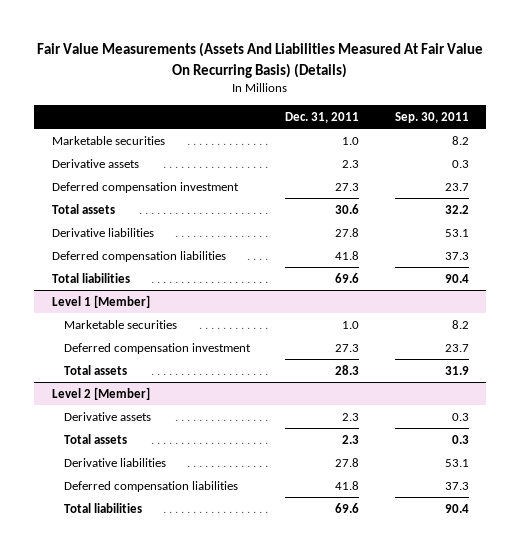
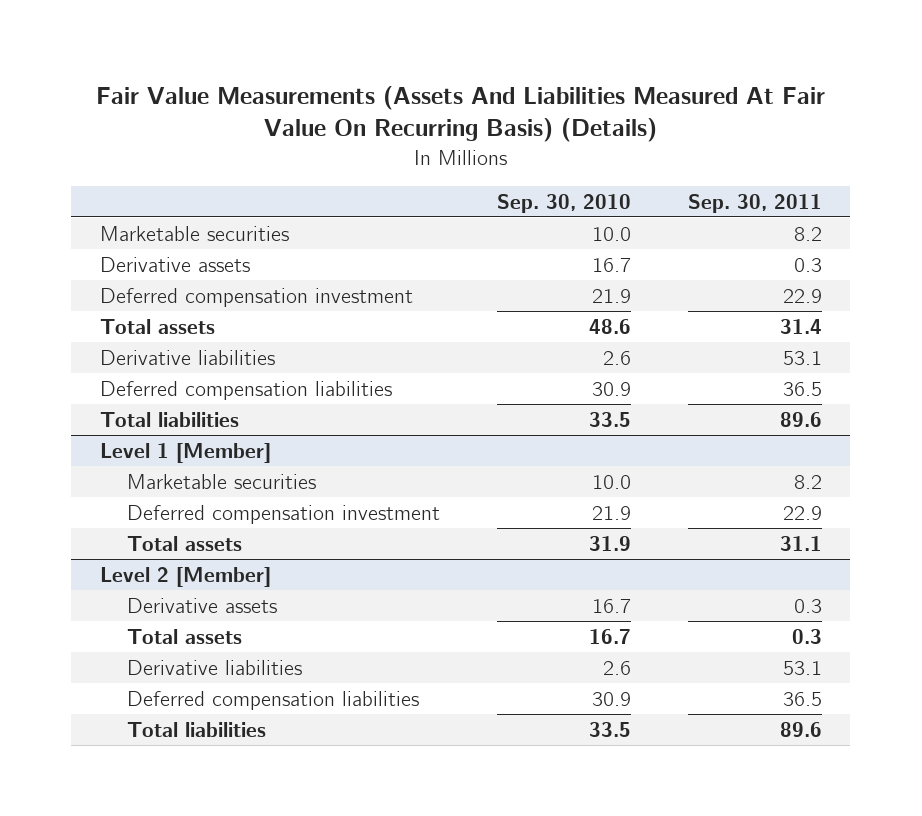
[285,112,360,124] Dec. 31, 2011 -> none
none -> [496,193,631,213] Sep. 30, 2010
[444,182,469,191] 23.7 -> [782,288,822,303] 22.9
[444,204,469,214] 32.2 -> [779,318,822,334] 31.4
[444,251,469,260] 37.3 -> [782,381,822,396] 36.5
[444,273,469,283] 90.4 -> [779,411,822,427] 89.6
[444,343,469,352] 23.7 -> [782,505,822,520] 22.9
[444,365,469,375] 31.9 -> [779,535,822,551] 31.1
[444,481,469,490] 37.3 -> [782,691,822,706] 36.5
[444,503,469,513] 90.4 -> [779,721,822,737] 89.6

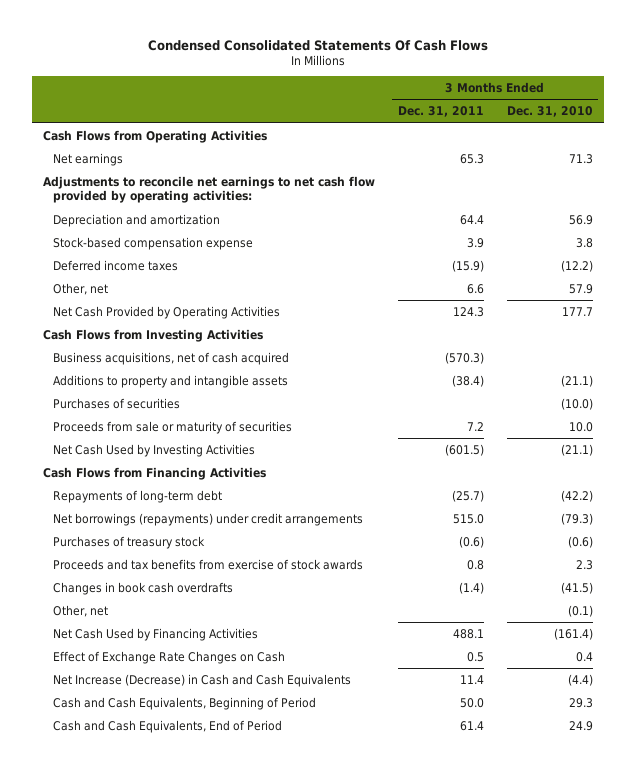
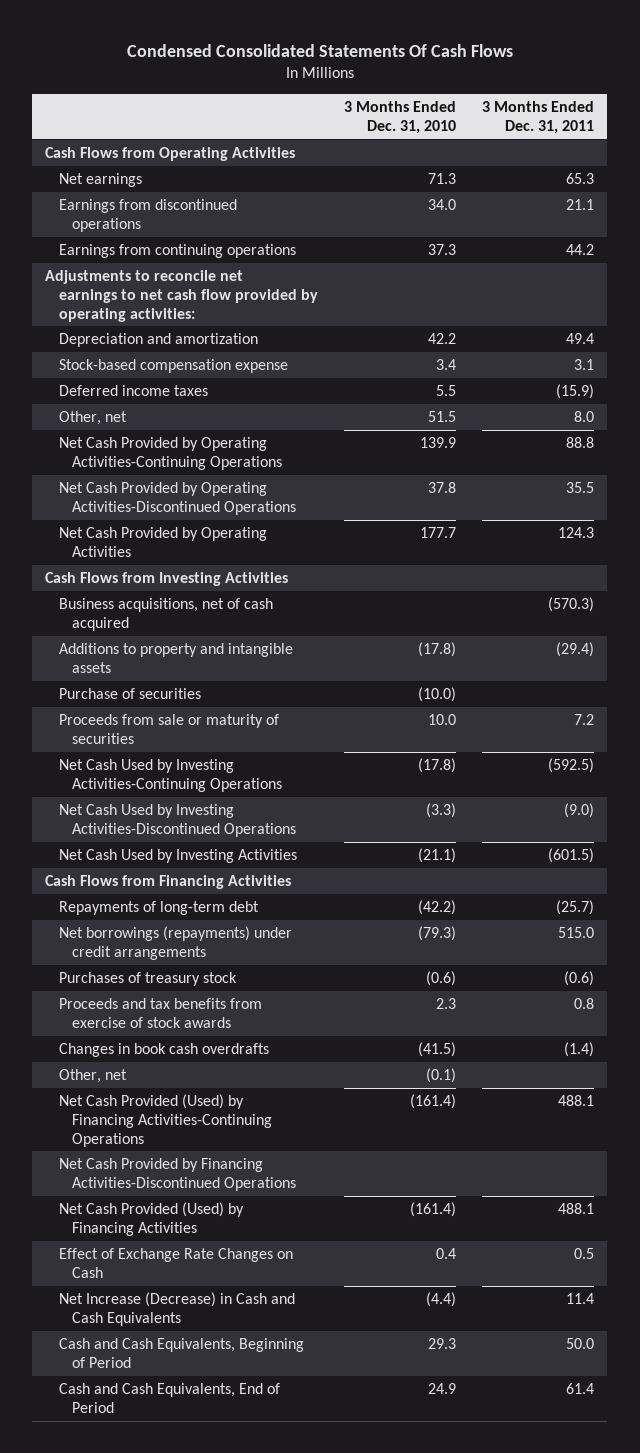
none -> [58,199,237,232] Earnings from discontinued operations
none -> [58,244,296,259] Earnings from continuing operations
[459,214,484,225] 64.4 -> [566,333,595,345] 49.4
[568,214,593,225] 56.9 -> [427,333,456,345] 42.2
[466,237,484,248] 3.9 -> [574,359,595,371] 3.1
[575,237,593,248] 3.8 -> [435,359,456,371] 3.4
[560,259,593,272] (12.2) -> [435,385,456,397] 5.5
[466,283,484,294] 6.6 -> [574,411,595,423] 8.0
[568,283,593,294] 57.9 -> [427,411,456,423] 51.5
none -> [58,437,283,470] Net Cash Provided by Operating Activities-Continuing Operations
none -> [58,482,297,515] Net Cash Provided by Operating Activities-Discontinued Operations
[451,374,484,387] (38.4) -> [556,642,595,658] (29.4)
[560,374,593,387] (21.1) -> [417,642,456,658] (17.8)
[52,397,180,409] Purchases of securities -> [58,688,201,700] Purchase of securities
none -> [58,759,283,792] Net Cash Used by Investing Activities-Continuing Operations
none -> [58,804,297,837] Net Cash Used by Investing Activities-Discontinued Operations
none -> [58,1094,273,1147] Net Cash Provided (Used) by Financing Activities-Continuing Operations
none -> [58,1158,297,1191] Net Cash Provided by Financing Activities-Discontinued Operations
[52,627,258,641] Net Cash Used by Financing Activities -> [58,1202,244,1236] Net Cash Provided (Used) by Financing Activities

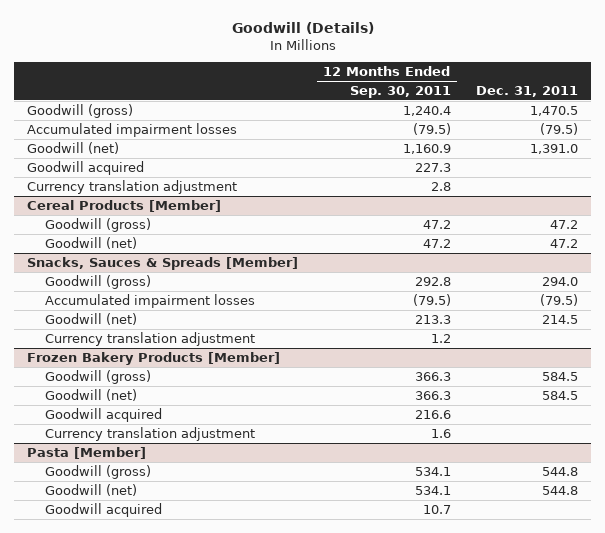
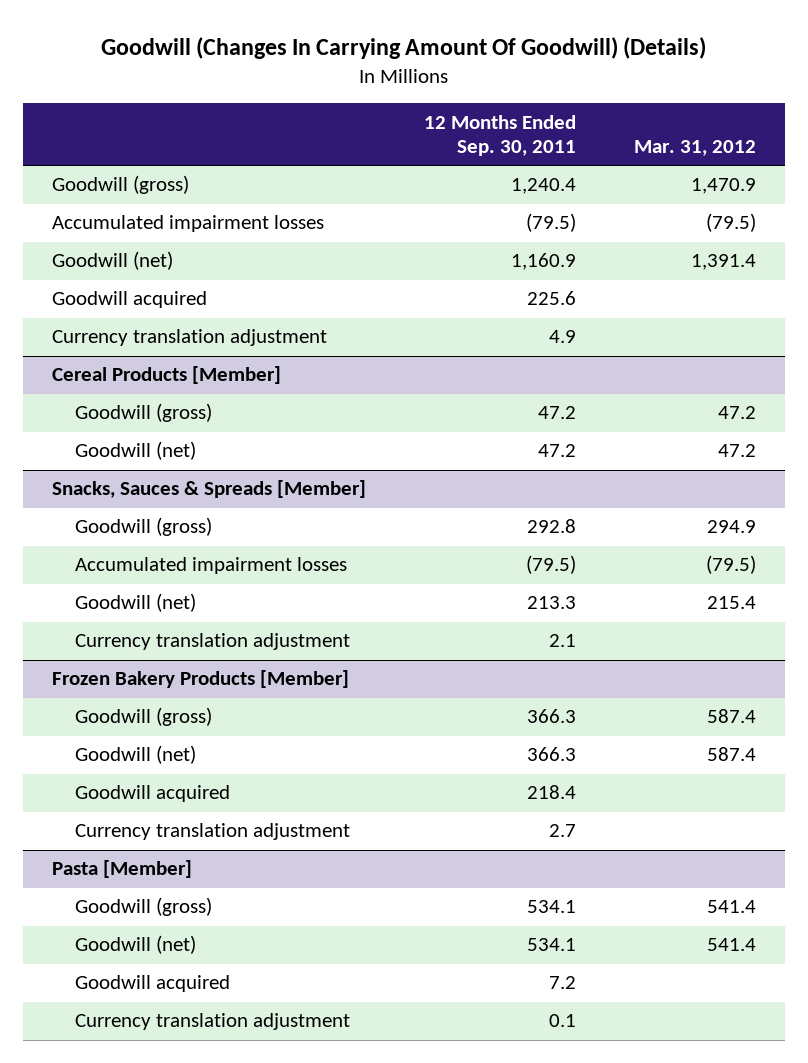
[231,22,374,35] Goodwill (Details) -> [101,37,707,60] Goodwill (Changes In Carrying Amount Of Goodwill) (Details)
[476,85,579,97] Dec. 31, 2011 -> none
none -> [633,139,756,156] Mar. 31, 2012
[414,162,451,172] 227.3 -> [527,291,577,306] 225.6
[430,181,451,191] 2.8 -> [549,330,577,344] 4.9
[430,333,451,343] 1.2 -> [549,634,577,648] 2.1
[414,409,451,419] 216.6 -> [527,785,577,800] 218.4
[430,428,451,438] 1.6 -> [549,824,577,838] 2.7
[422,504,451,514] 10.7 -> [549,976,577,990] 7.2
none -> [75,1013,351,1031] Currency translation adjustment

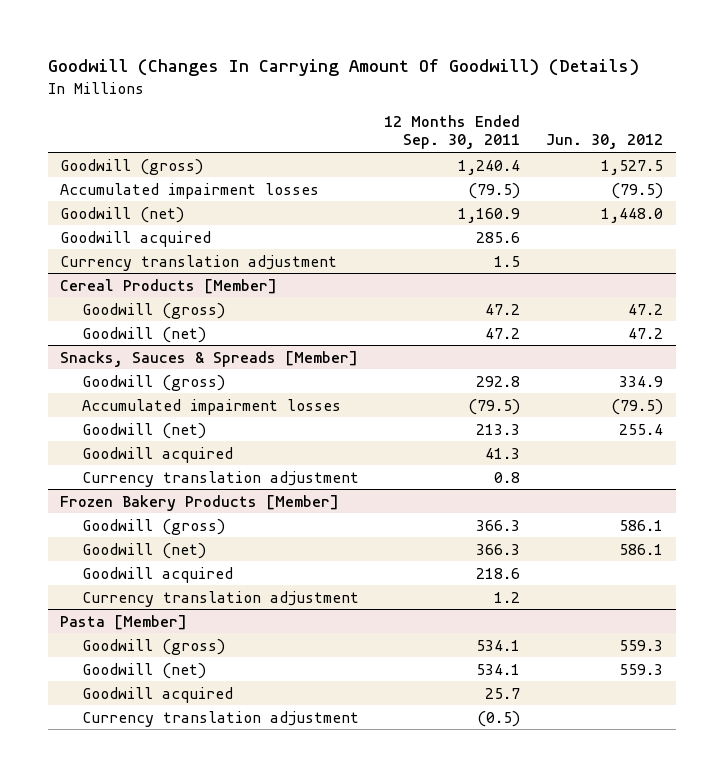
[633,139,756,156] Mar. 31, 2012 -> none
none -> [545,134,663,150] Jun. 30, 2012
[527,291,577,306] 225.6 -> [476,231,521,243] 285.6
[549,330,577,344] 4.9 -> [494,255,521,267] 1.5
none -> [81,446,233,463] Goodwill acquired
[549,634,577,648] 2.1 -> [494,471,521,483] 0.8
[527,785,577,800] 218.4 -> [476,567,521,579] 218.6
[549,824,577,838] 2.7 -> [494,591,521,603] 1.2
[549,976,577,990] 7.2 -> [485,687,521,699] 25.7
[549,1014,577,1028] 0.1 -> [477,710,521,727] (0.5)

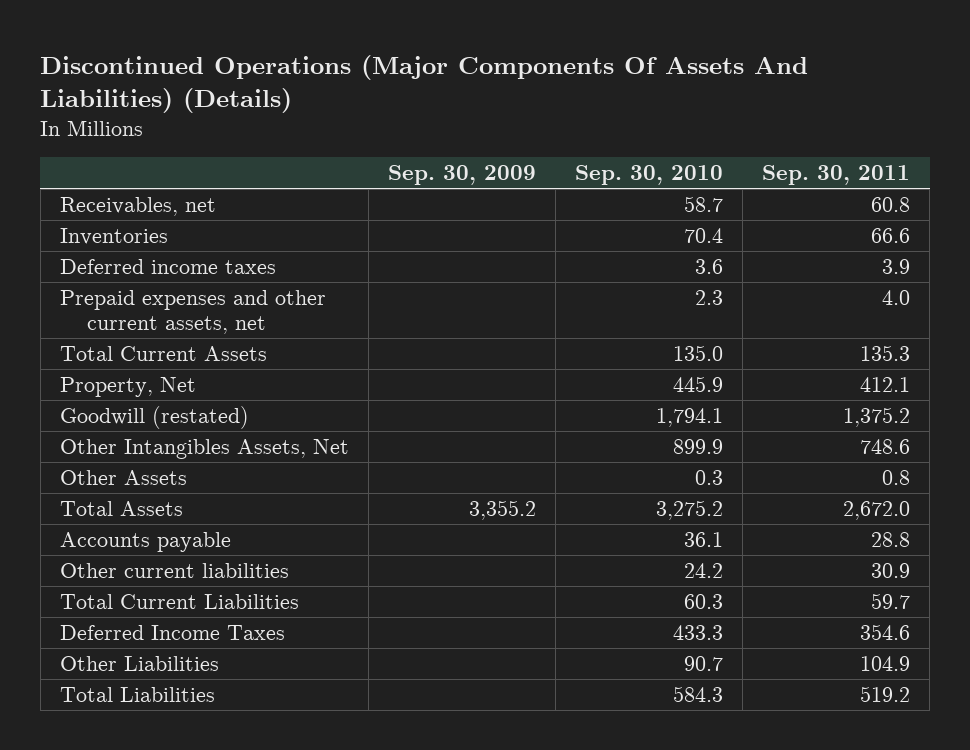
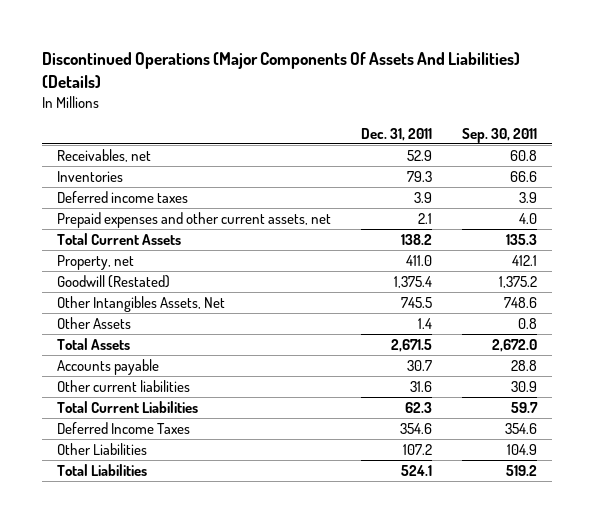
[387,165,536,186] Sep. 30, 2009 -> none
[575,165,724,186] Sep. 30, 2010 -> none
none -> [360,127,432,141] Dec. 31, 2011
[59,376,196,397] Property, Net -> [56,254,134,270] Property, net
[59,405,249,429] Goodwill (restated) -> [56,274,170,288] Goodwill (Restated)

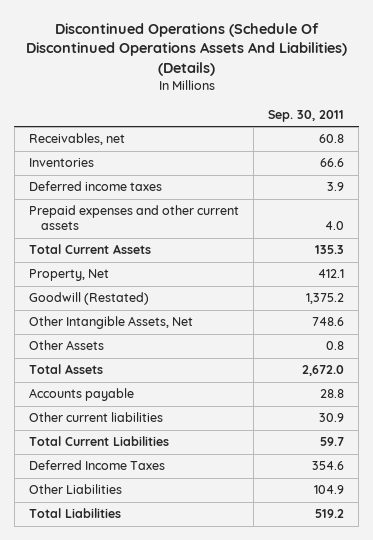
[41,51,520,88] Discontinued Operations (Major Components Of Assets And Liabilities) (Details) -> [25,22,347,76] Discontinued Operations (Schedule Of Discontinued Operations Assets And Liabilities) (Details)
[360,127,432,141] Dec. 31, 2011 -> none
[56,211,331,228] Prepaid expenses and other current assets, net -> [29,205,240,231] Prepaid expenses and other current assets
[56,254,134,270] Property, net -> [29,269,110,282] Property, Net
[56,295,225,312] Other Intangibles Assets, Net -> [29,316,194,330] Other Intangible Assets, Net

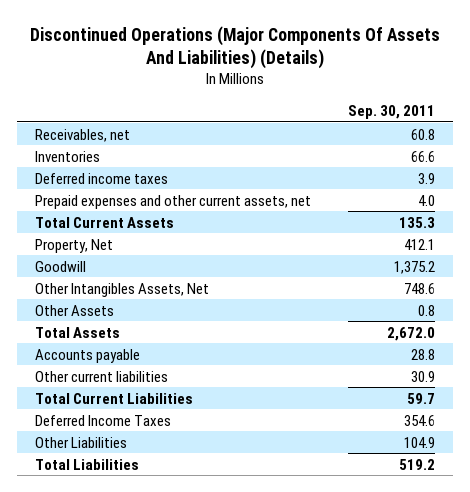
[25,22,347,76] Discontinued Operations (Schedule Of Discontinued Operations Assets And Liabilities) (Details) -> [29,25,440,70] Discontinued Operations (Major Components Of Assets And Liabilities) (Details)
[29,205,240,231] Prepaid expenses and other current assets -> [35,194,312,209] Prepaid expenses and other current assets, net
[29,292,150,306] Goodwill (Restated) -> [35,260,87,272] Goodwill
[29,316,194,330] Other Intangible Assets, Net -> [35,282,210,297] Other Intangibles Assets, Net

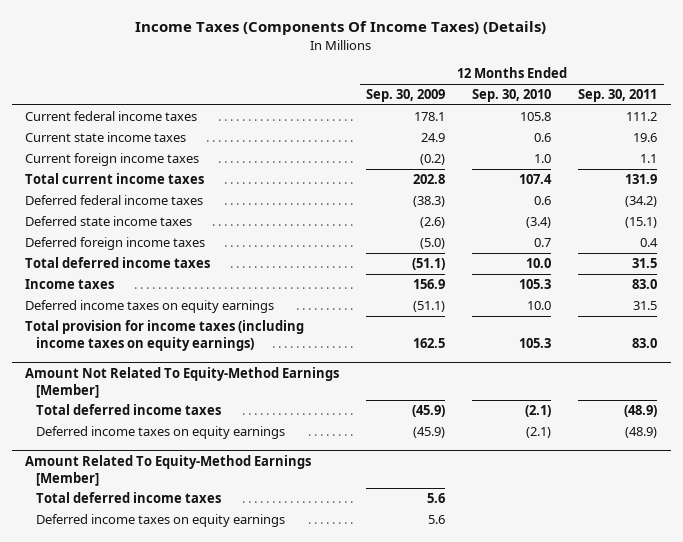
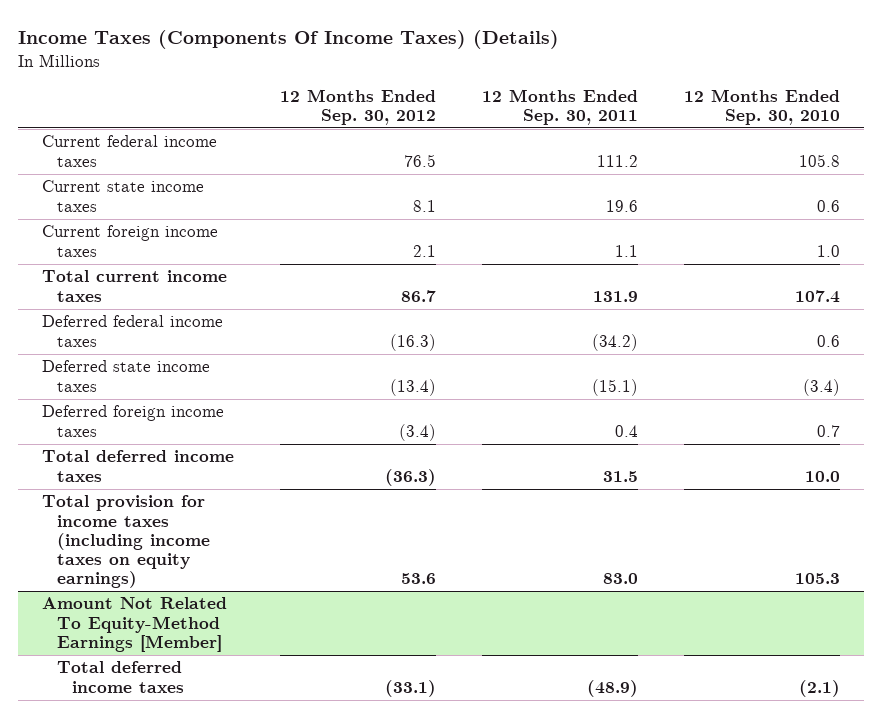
[366,89,446,103] Sep. 30, 2009 -> none
none -> [279,88,436,125] 12 Months Ended Sep. 30, 2012
[25,279,115,290] Income taxes -> none
[25,300,275,314] Deferred income taxes on equity earnings -> none
[36,426,286,440] Deferred income taxes on equity earnings -> none
[25,454,312,486] Amount Related To Equity-Method Earnings [Member] -> none
[36,492,222,504] Total deferred income taxes -> none
[36,514,286,528] Deferred income taxes on equity earnings -> none

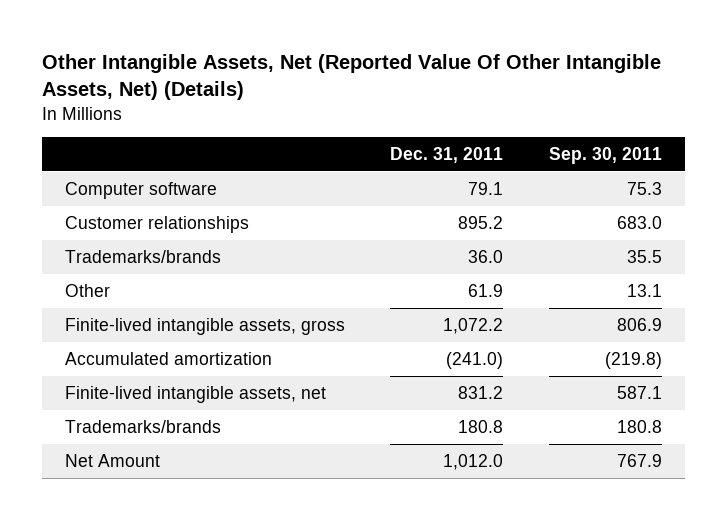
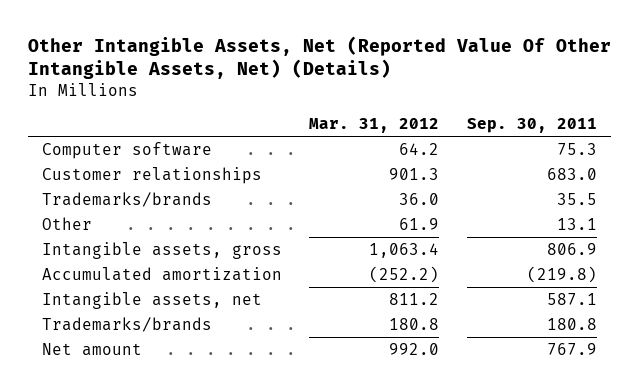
[390,146,504,163] Dec. 31, 2011 -> none
none -> [309,118,440,134] Mar. 31, 2012
[64,317,345,335] Finite-lived intangible assets, gross -> [41,241,282,259] Intangible assets, gross
[64,385,326,403] Finite-lived intangible assets, net -> [41,291,262,309] Intangible assets, net
[64,453,160,467] Net Amount -> [41,342,142,356] Net amount

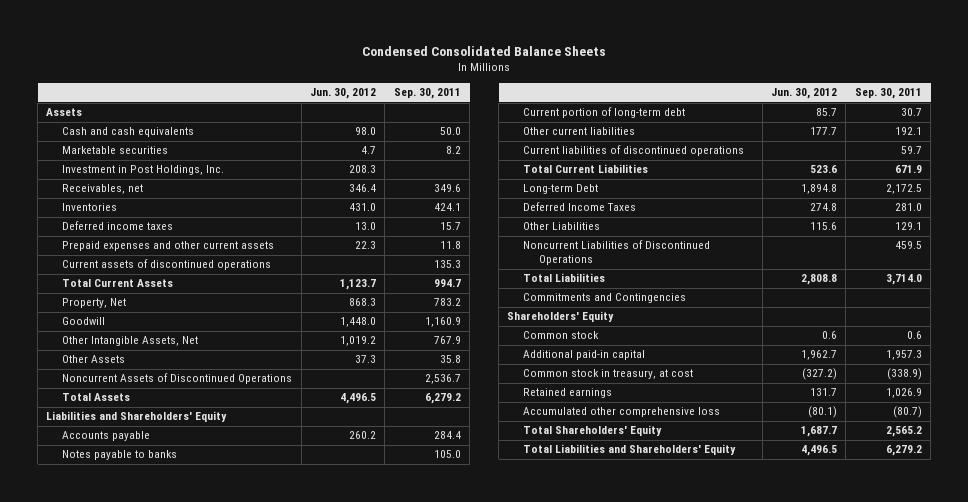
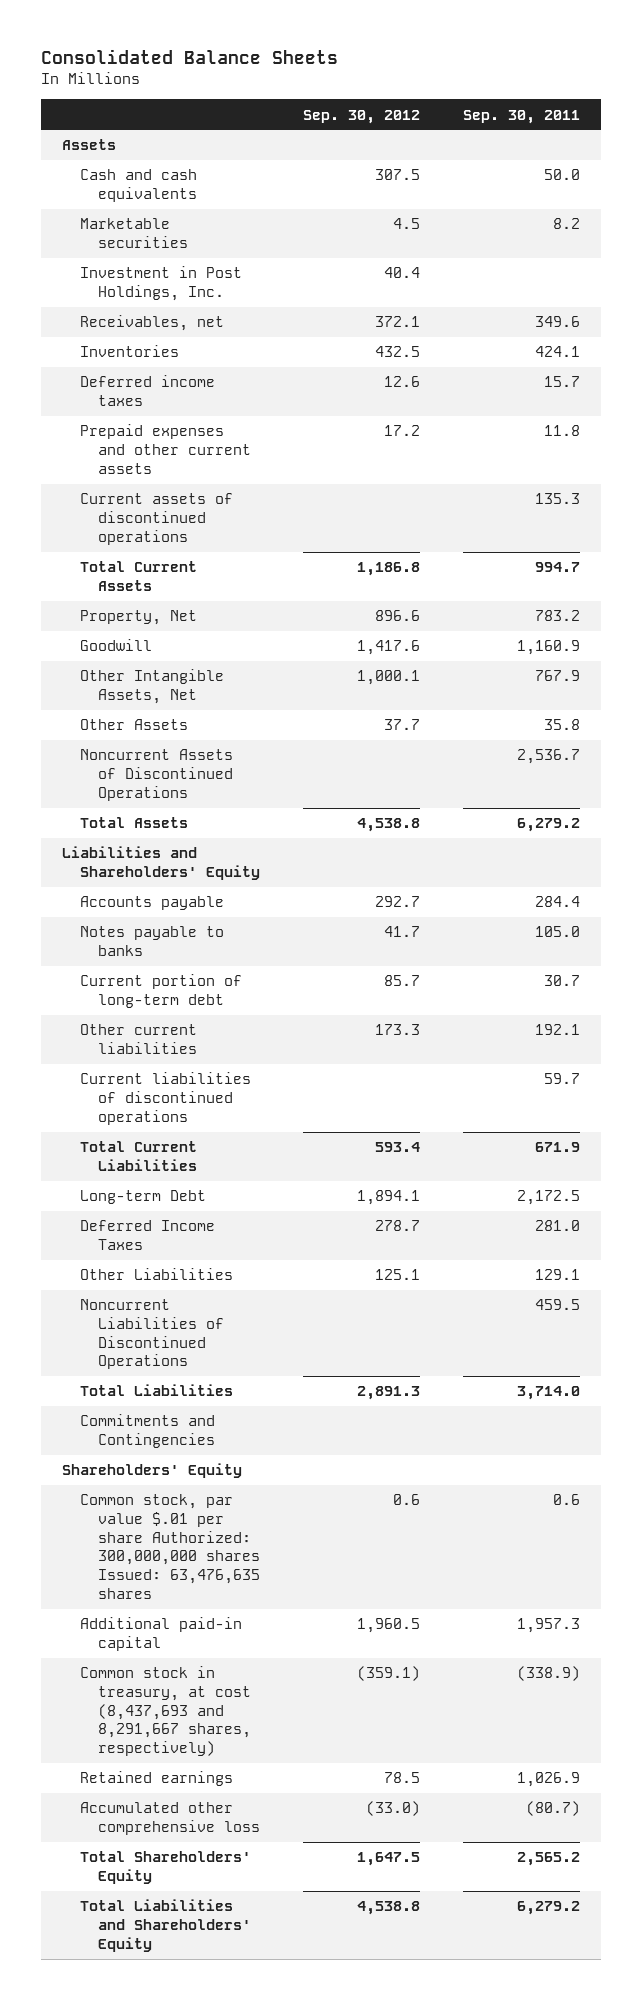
[362,45,607,56] Condensed Consolidated Balance Sheets -> [40,48,338,64] Consolidated Balance Sheets
[310,88,377,100] Jun. 30, 2012 -> none
none -> [302,109,420,124] Sep. 30, 2012
[523,331,600,340] Common stock -> [80,1494,261,1599] Common stock, par value $.01 per share Authorized: 300,000,000 shares Issued: 63,476,635 shares
[523,369,694,380] Common stock in treasury, at cost -> [80,1666,252,1757] Common stock in treasury, at cost (8,437,693 and 8,291,667 shares, respectively)

